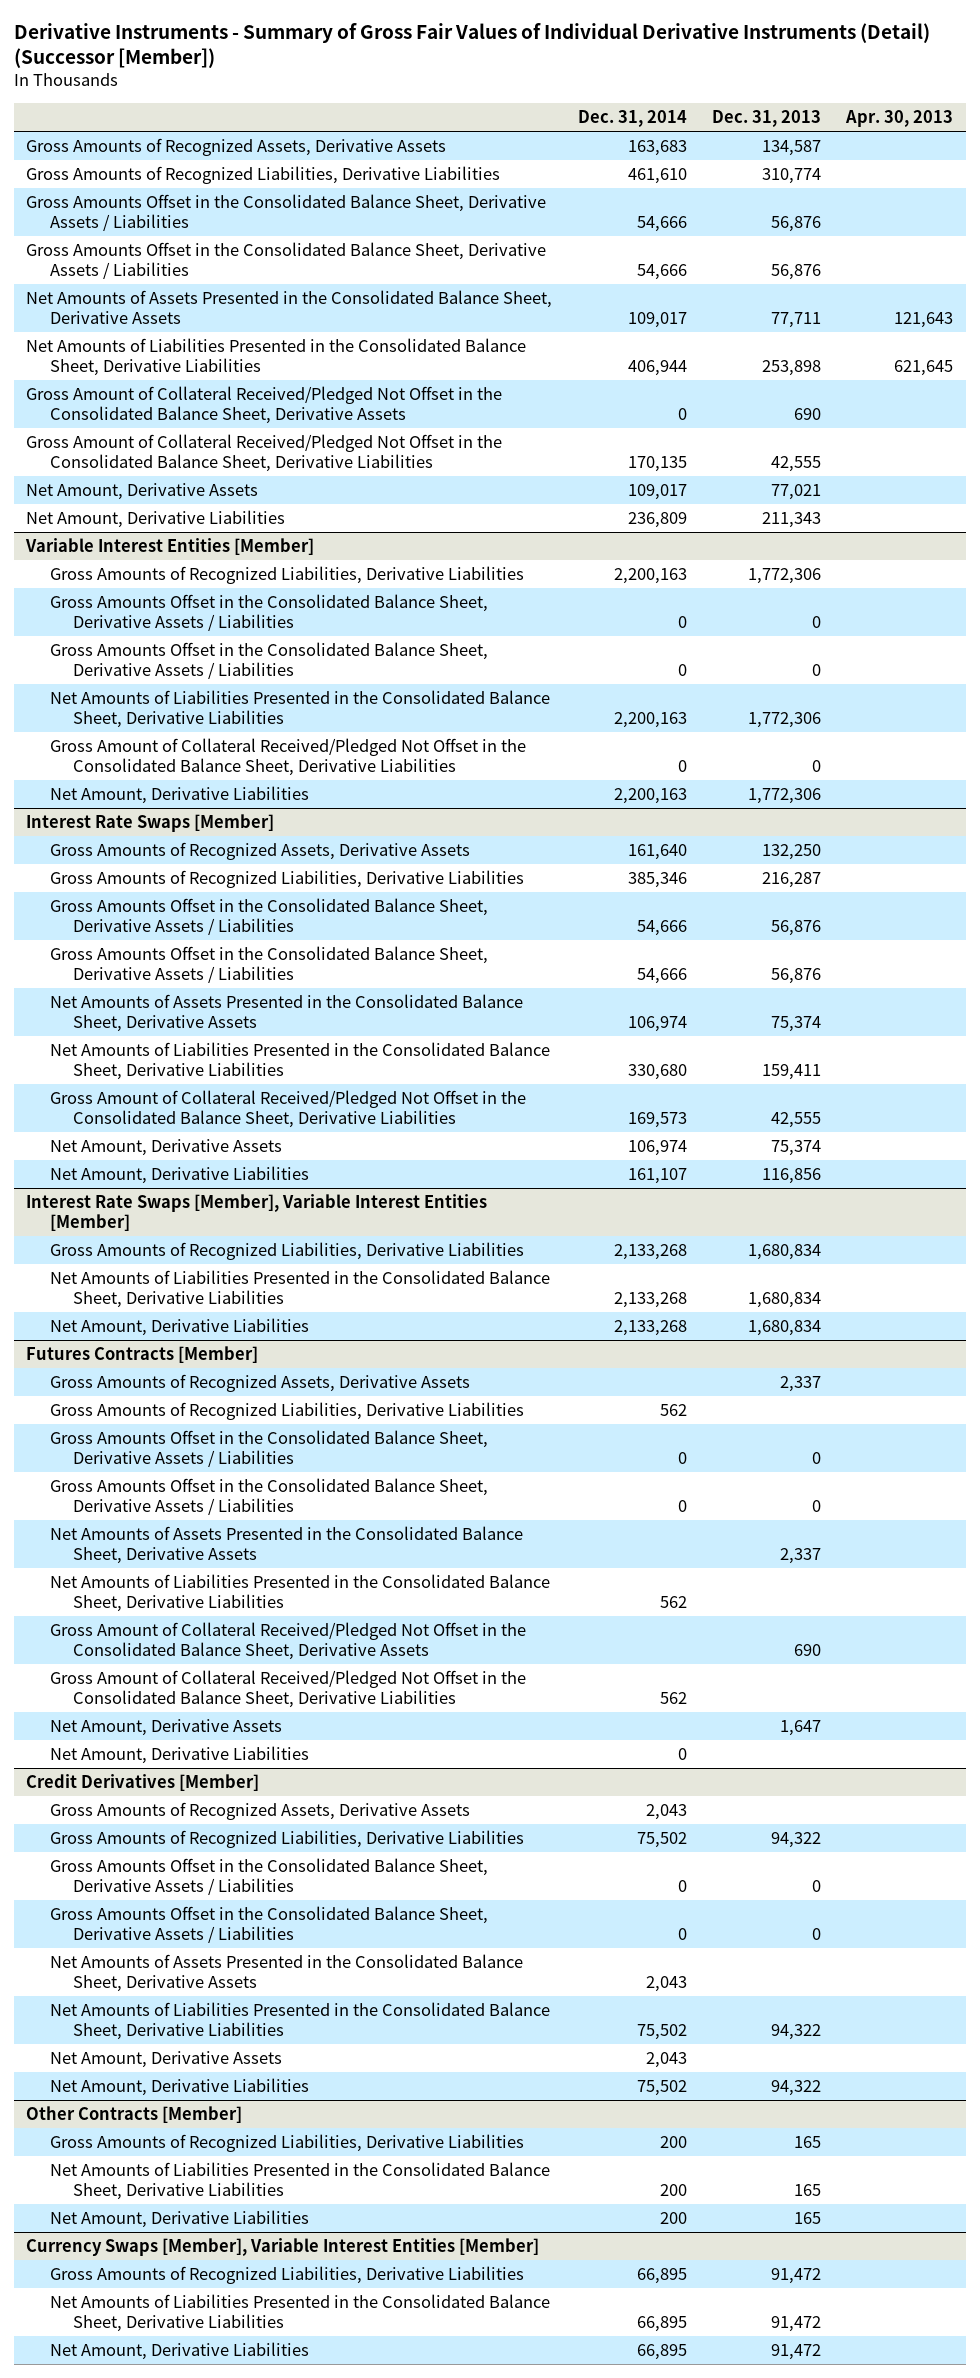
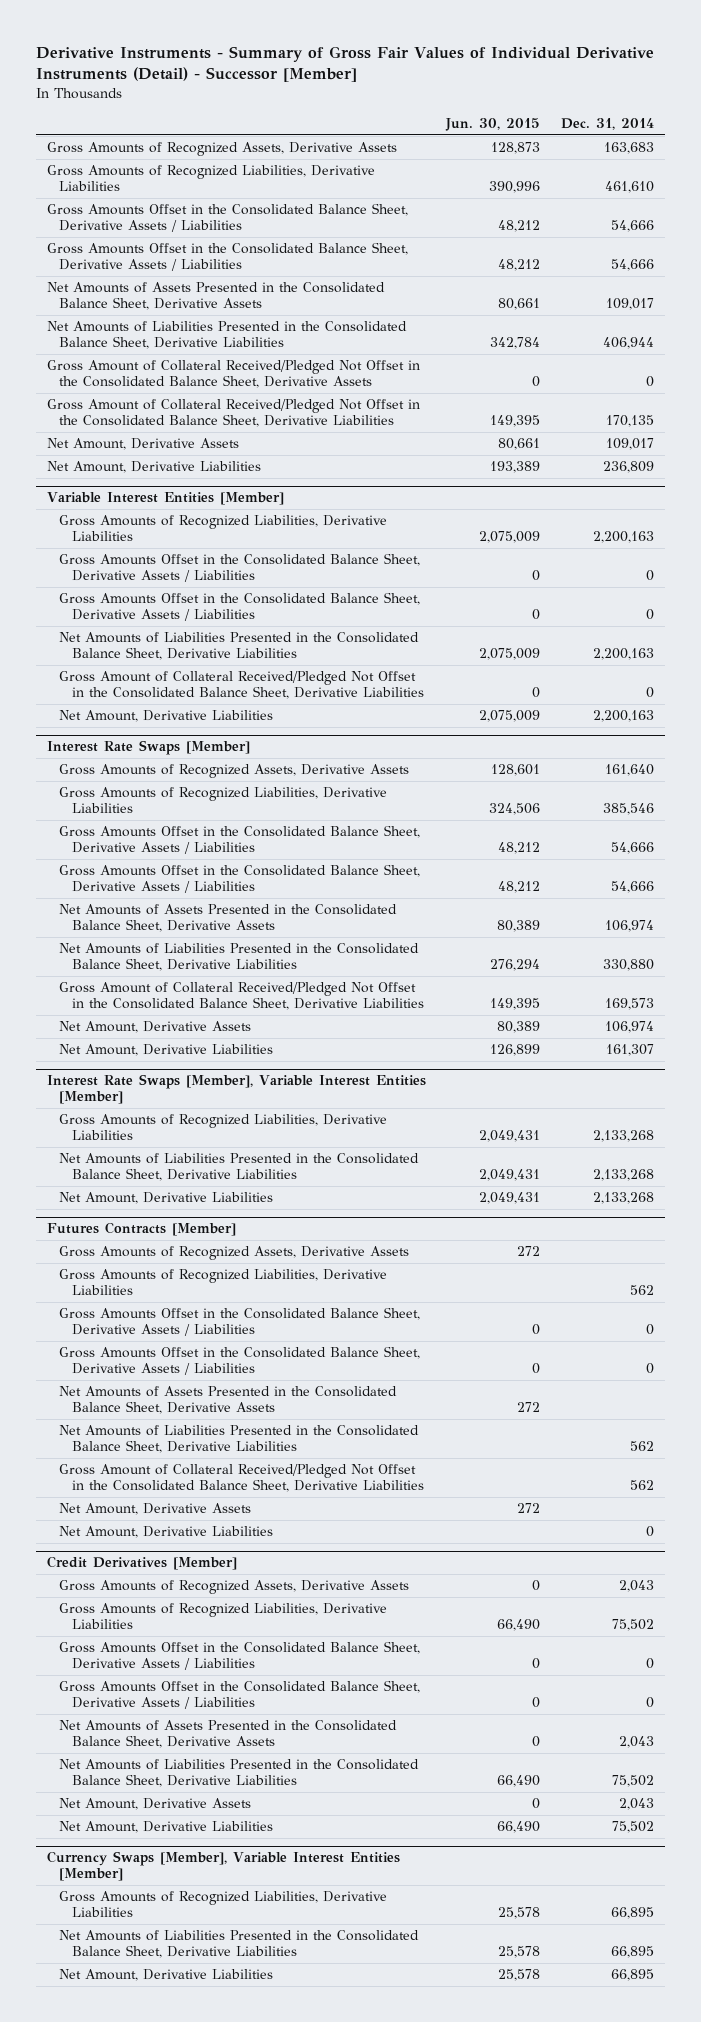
[13,23,930,69] Derivative Instruments - Summary of Gross Fair Values of Individual Derivative Instruments (Detail) (Successor [Member]) -> [36,45,655,83] Derivative Instruments - Summary of Gross Fair Values of Individual Derivative Instruments (Detail) - Successor [Member]
[712,109,822,127] Dec. 31, 2013 -> none
[845,109,954,127] Apr. 30, 2013 -> none
none -> [445,118,541,132] Jun. 30, 2015
[627,872,687,889] 385,346 -> [603,803,655,816] 385,546
[627,1063,687,1080] 330,680 -> [603,959,655,972] 330,880
[627,1168,687,1185] 161,107 -> [606,1044,655,1057] 161,307
[49,1622,526,1660] Gross Amount of Collateral Received/Pledged Not Offset in the Consolidated Balance Sheet, Derivative Assets -> none
[26,2106,243,2124] Other Contracts [Member] -> none
[49,2134,524,2153] Gross Amounts of Recognized Liabilities, Derivative Liabilities -> none
[49,2162,550,2200] Net Amounts of Liabilities Presented in the Consolidated Balance Sheet, Derivative Liabilities -> none
[49,2210,309,2229] Net Amount, Derivative Liabilities -> none

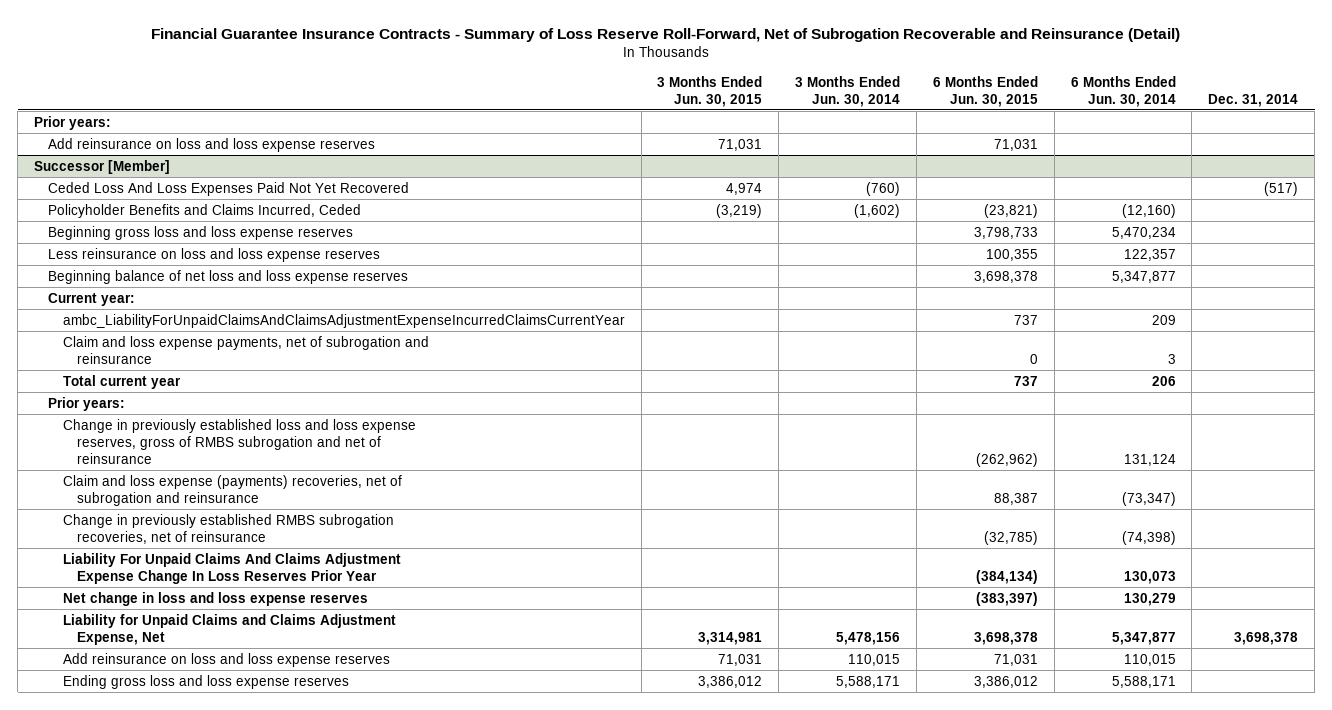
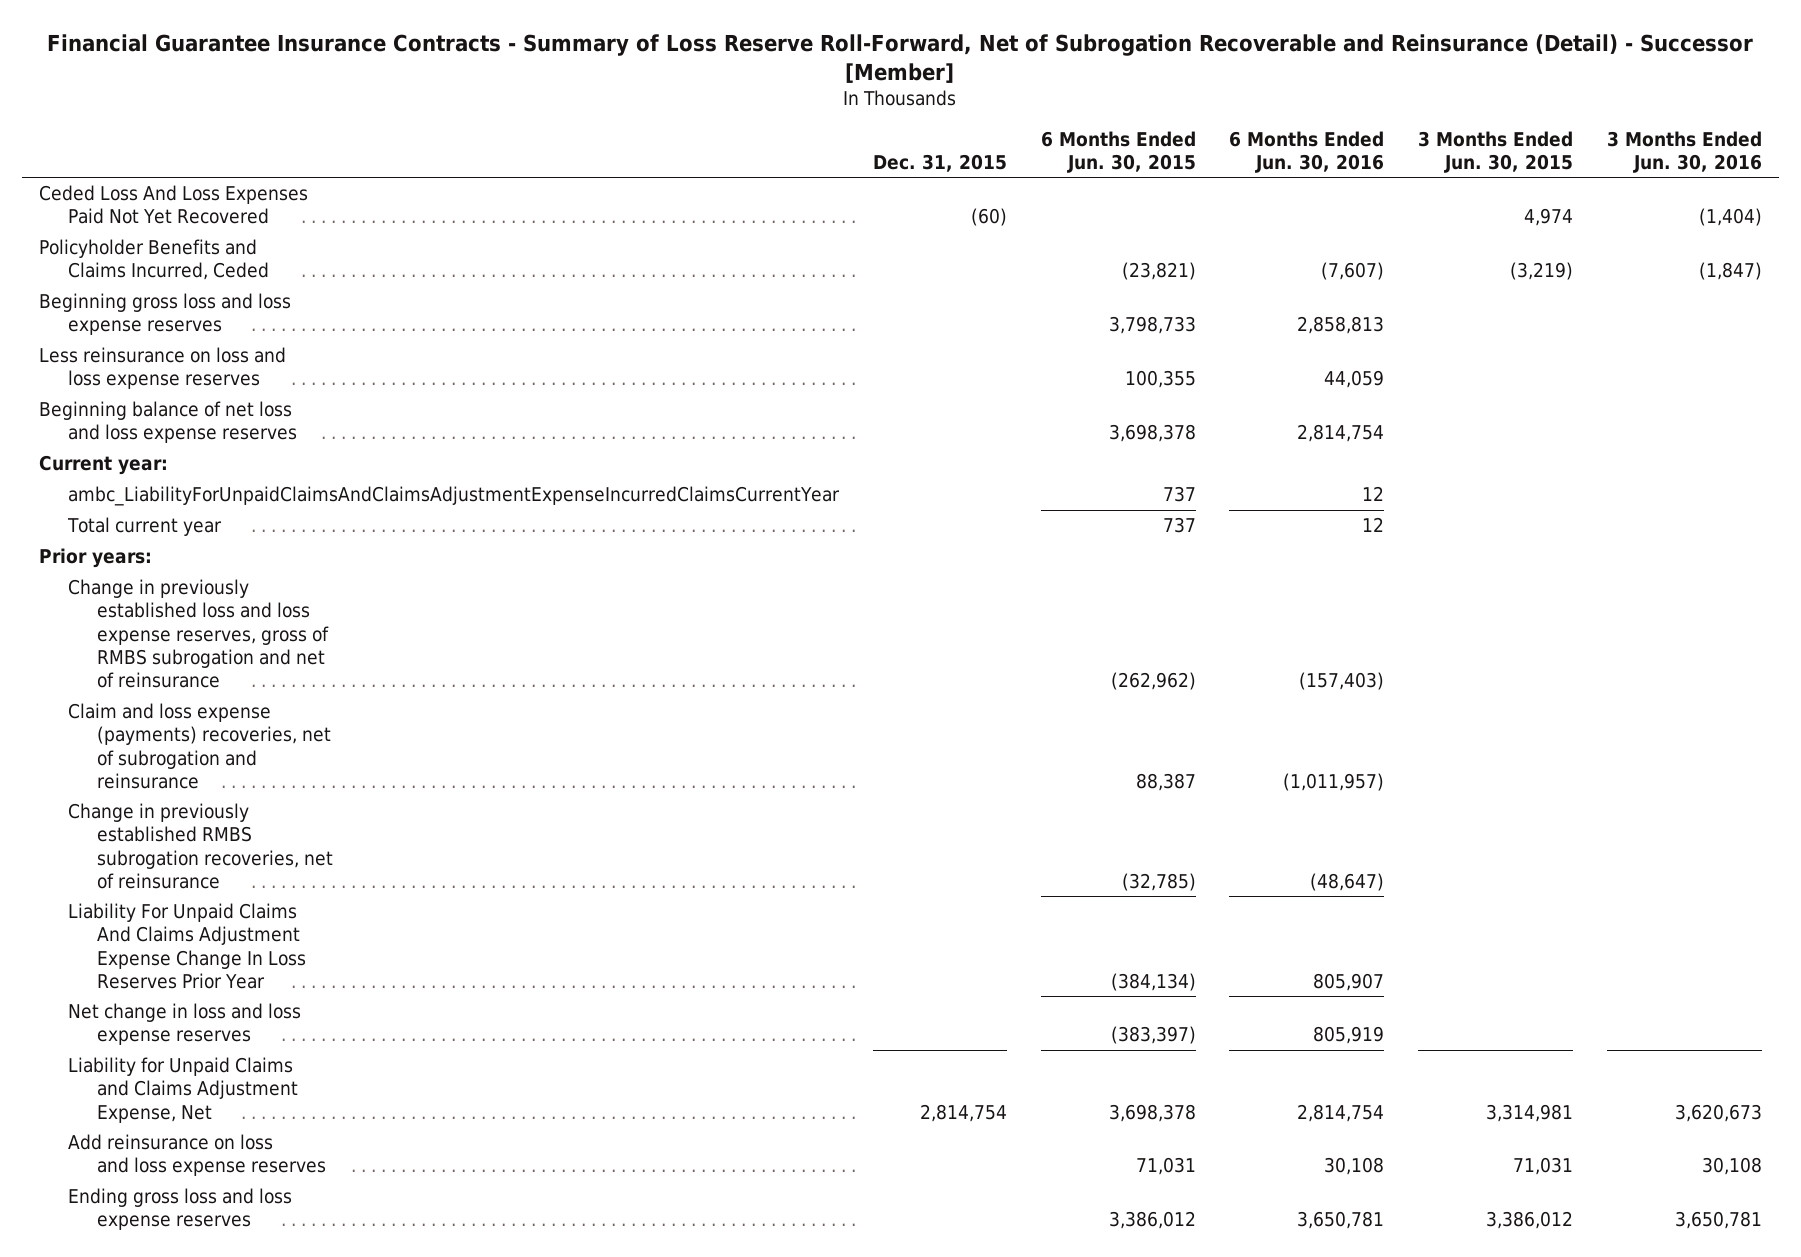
[151,27,1181,42] Financial Guarantee Insurance Contracts - Summary of Loss Reserve Roll-Forward, Net of Subrogation Recoverable and Reinsurance (Detail) -> [47,34,1754,83] Financial Guarantee Insurance Contracts - Summary of Loss Reserve Roll-Forward, Net of Subrogation Recoverable and Reinsurance (Detail) - Successor [Member]
[795,75,901,107] 3 Months Ended Jun. 30, 2014 -> none
[1070,75,1176,107] 6 Months Ended Jun. 30, 2014 -> none
[1208,93,1299,107] Dec. 31, 2014 -> none
none -> [872,153,1007,172] Dec. 31, 2015
none -> [1229,130,1385,173] 6 Months Ended Jun. 30, 2016
none -> [1606,130,1762,173] 3 Months Ended Jun. 30, 2016
[34,115,112,130] Prior years: -> none
[48,137,376,152] Add reinsurance on loss and loss expense reserves -> none
[34,159,171,174] Successor [Member] -> none
[62,335,429,364] Claim and loss expense payments, net of subrogation and reinsurance -> none

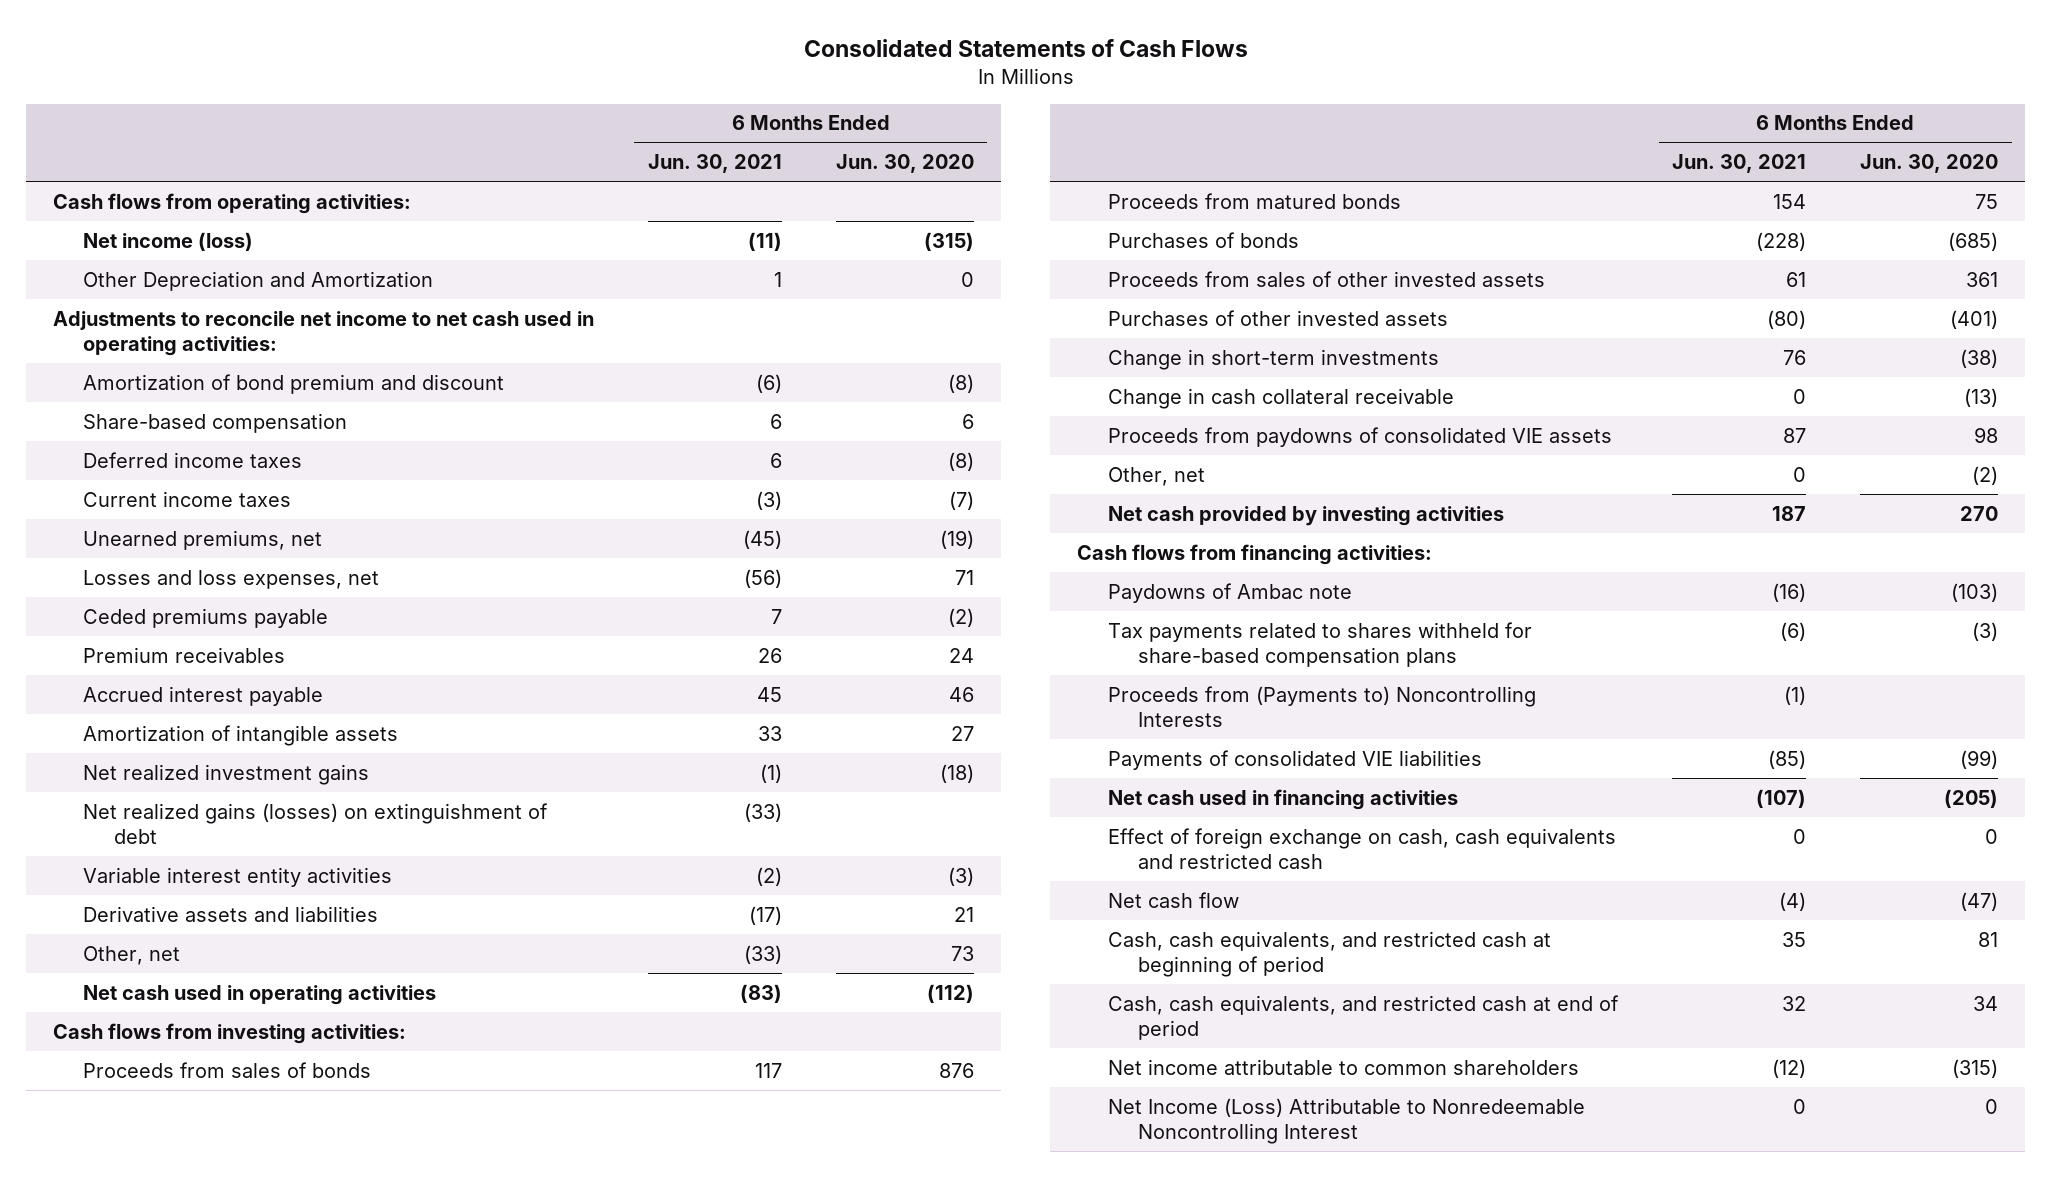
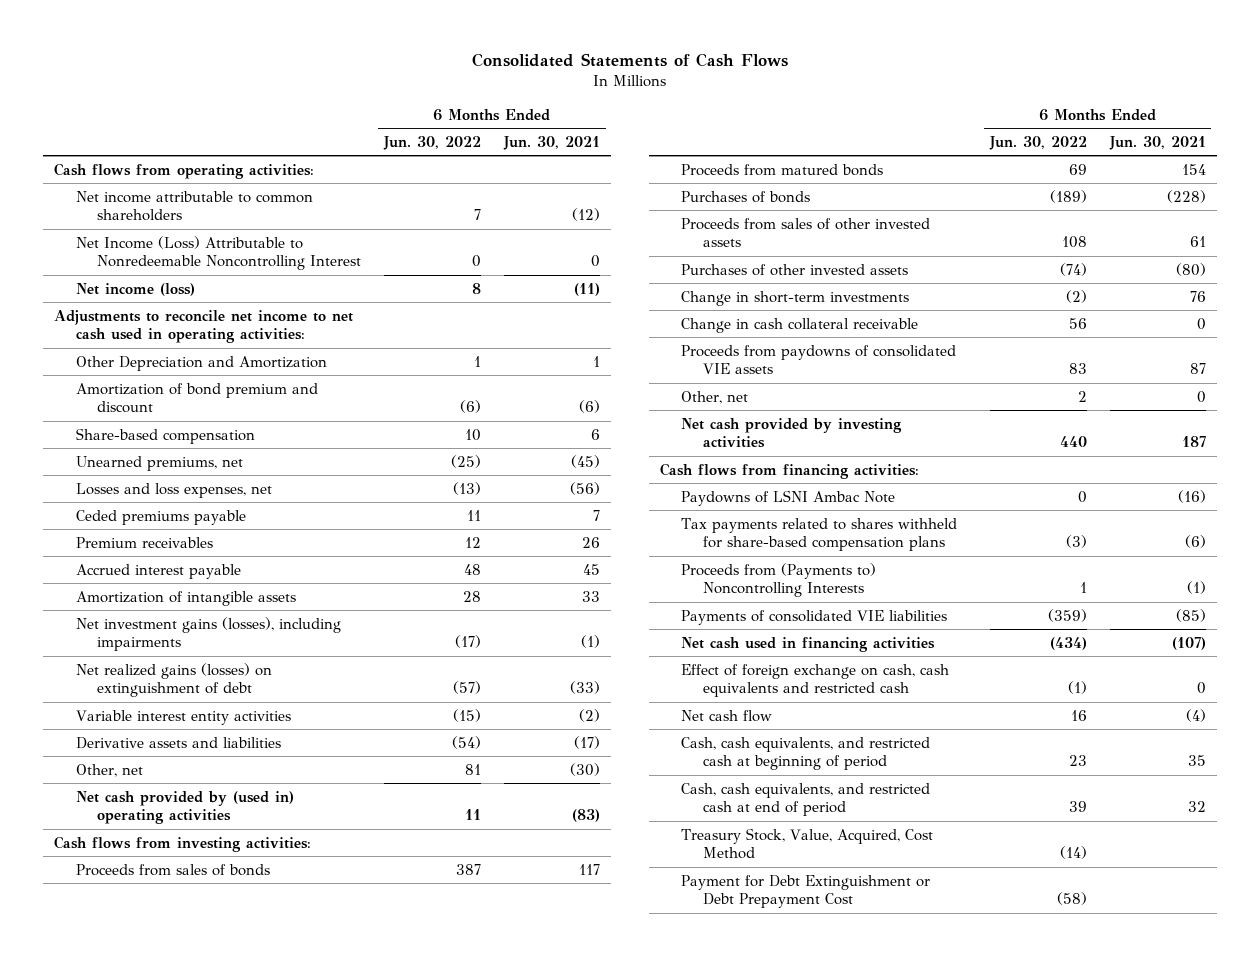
[835,153,974,173] Jun. 30, 2020 -> none
none -> [383,135,482,150] Jun. 30, 2022
[1107,1058,1579,1075] Net income attributable to common shareholders -> [75,190,313,222] Net income attributable to common shareholders
[1107,1097,1585,1144] Net Income (Loss) Attributable to Nonredeemable Noncontrolling Interest -> [75,235,362,271] Net Income (Loss) Attributable to Nonredeemable Noncontrolling Interest
[83,270,434,291] Other Depreciation and Amortization -> [75,355,327,371] Other Depreciation and Amortization
[83,451,303,468] Deferred income taxes -> none
[83,490,292,507] Current income taxes -> none
[83,763,370,785] Net realized investment gains -> [75,616,341,652] Net investment gains (losses), including impairments
[743,944,782,964] (33) -> [569,762,600,776] (30)
[83,984,437,1005] Net cash used in operating activities -> [75,790,294,825] Net cash provided by (used in) operating activities
[1107,582,1352,603] Paydowns of Ambac note -> [681,489,896,506] Paydowns of LSNI Ambac Note
none -> [681,827,934,860] Treasury Stock, Value, Acquired, Cost Method
none -> [681,874,931,909] Payment for Debt Extinguishment or Debt Prepayment Cost

